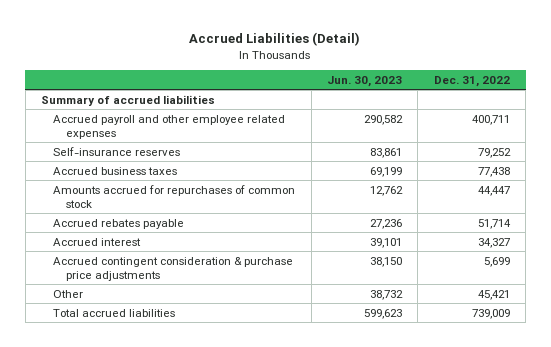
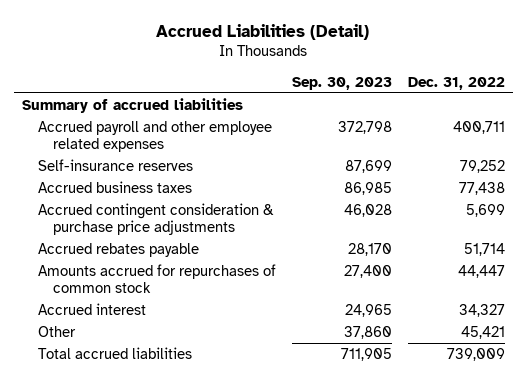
[327,75,403,87] Jun. 30, 2023 -> none
none -> [291,76,392,90] Sep. 30, 2023
[53,256,294,281] Accrued contingent consideration & purchase price adjustments -> [37,202,274,236] Accrued contingent consideration & purchase price adjustments
[53,184,296,208] Amounts accrued for repurchases of common stock -> [37,263,276,294] Amounts accrued for repurchases of common stock

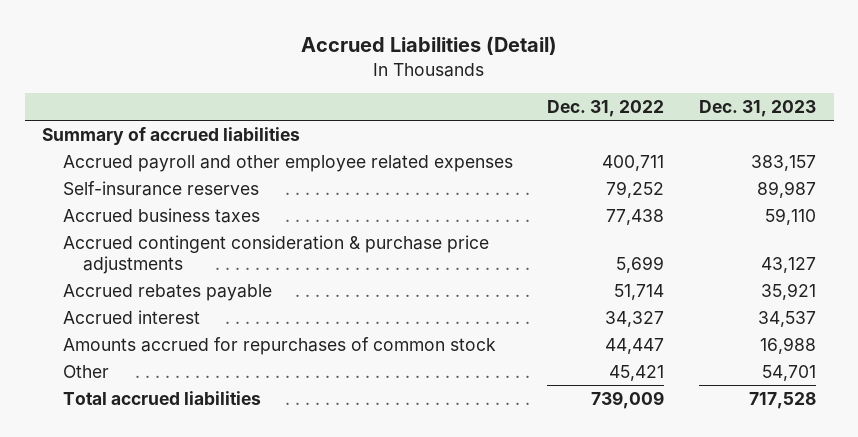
[291,76,392,90] Sep. 30, 2023 -> none
none -> [699,100,817,118] Dec. 31, 2023
[37,263,276,294] Amounts accrued for repurchases of common stock -> [62,336,496,355] Amounts accrued for repurchases of common stock

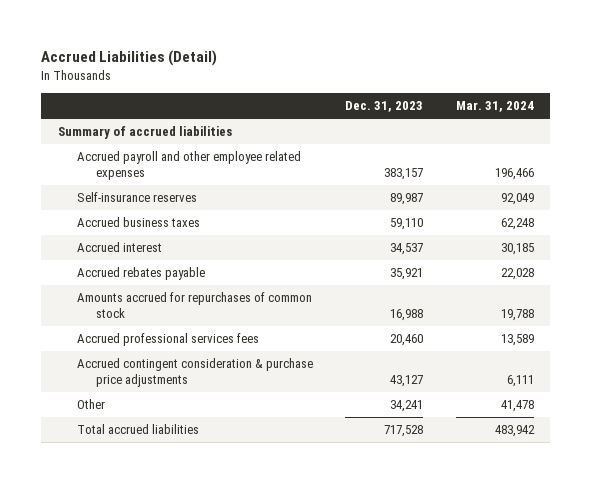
[547,100,665,118] Dec. 31, 2022 -> none
none -> [455,101,534,113] Mar. 31, 2024
[62,283,272,301] Accrued rebates payable -> [77,267,206,281] Accrued rebates payable
none -> [77,333,260,347] Accrued professional services fees
[62,234,489,274] Accrued contingent consideration & purchase price adjustments -> [77,358,314,388] Accrued contingent consideration & purchase price adjustments
[762,364,817,381] 54,701 -> [390,400,424,413] 34,241

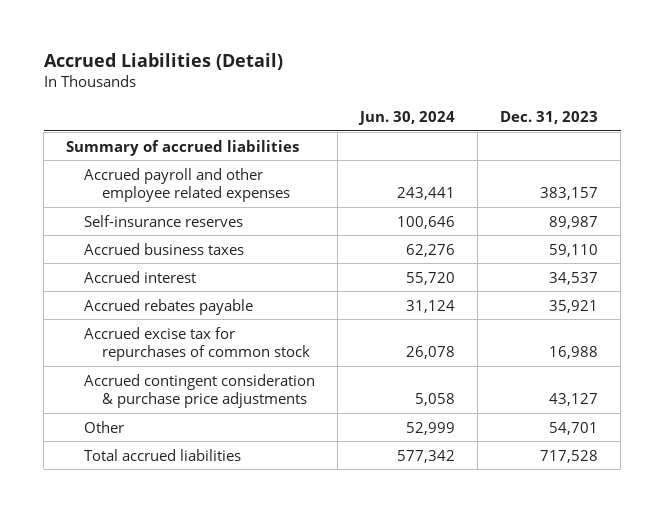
[455,101,534,113] Mar. 31, 2024 -> none
none -> [358,111,456,126] Jun. 30, 2024
[77,333,260,347] Accrued professional services fees -> none
[77,292,313,319] Amounts accrued for repurchases of common stock -> [84,326,311,361] Accrued excise tax for repurchases of common stock
[390,400,424,413] 34,241 -> [549,421,599,435] 54,701

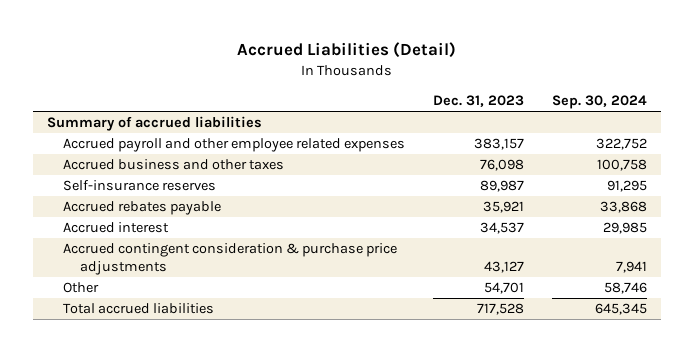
[358,111,456,126] Jun. 30, 2024 -> none
none -> [552,95,648,110] Sep. 30, 2024
none -> [63,159,285,171] Accrued business and other taxes
[84,242,245,255] Accrued business taxes -> none
[84,326,311,361] Accrued excise tax for repurchases of common stock -> none
[84,270,197,283] Accrued interest -> [63,222,170,234] Accrued interest

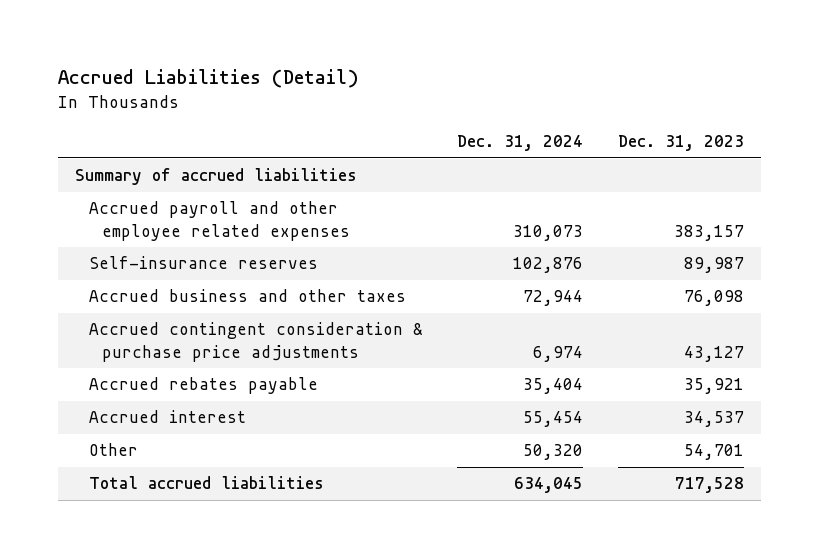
[552,95,648,110] Sep. 30, 2024 -> none
none -> [457,135,584,152] Dec. 31, 2024
[63,159,285,171] Accrued business and other taxes -> [88,289,406,303] Accrued business and other taxes
[63,243,398,275] Accrued contingent consideration & purchase price adjustments -> [88,322,423,362] Accrued contingent consideration & purchase price adjustments

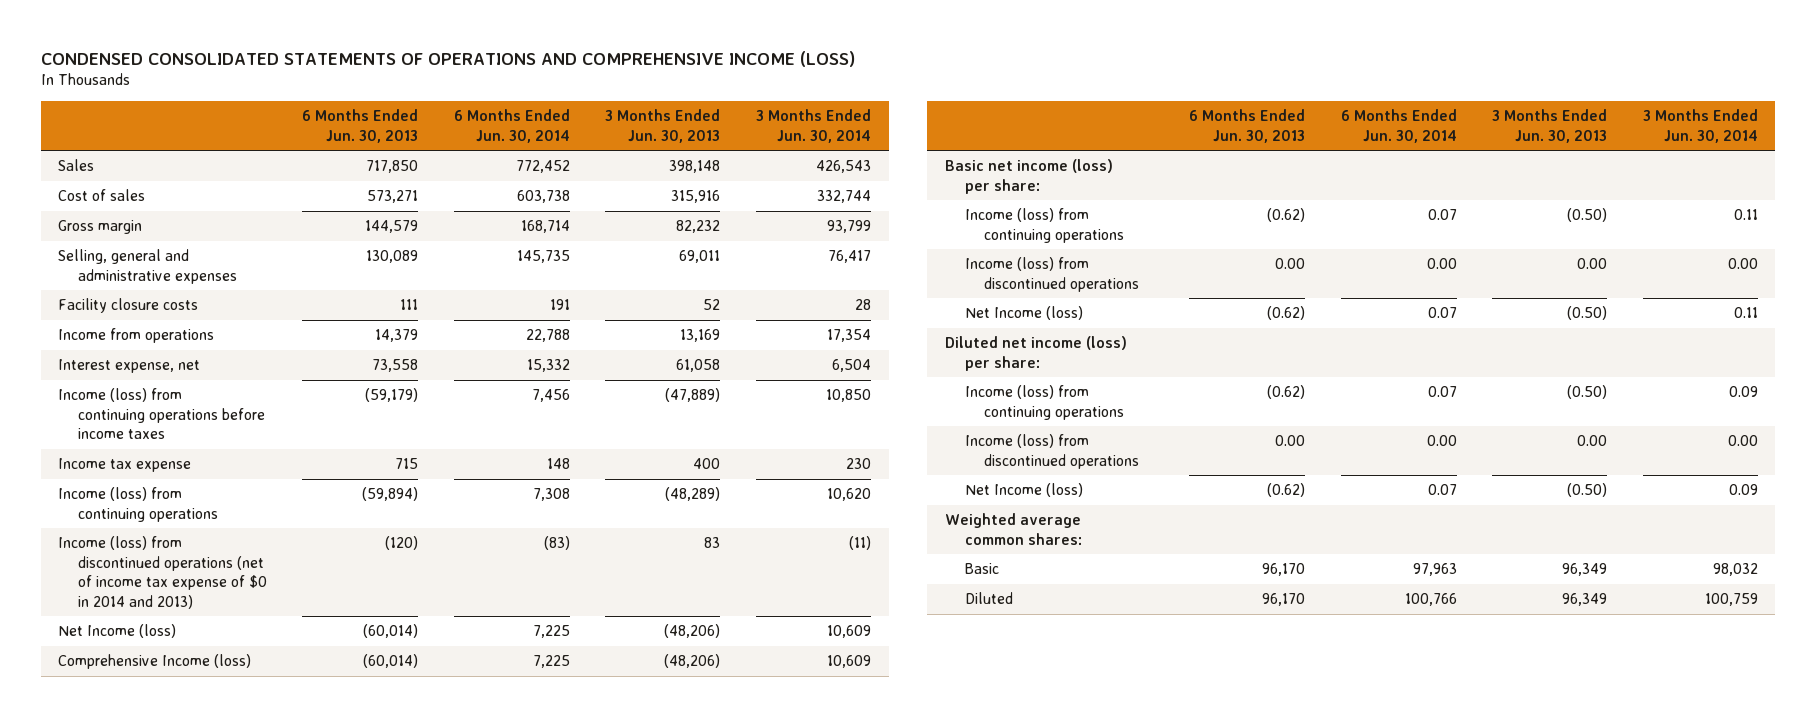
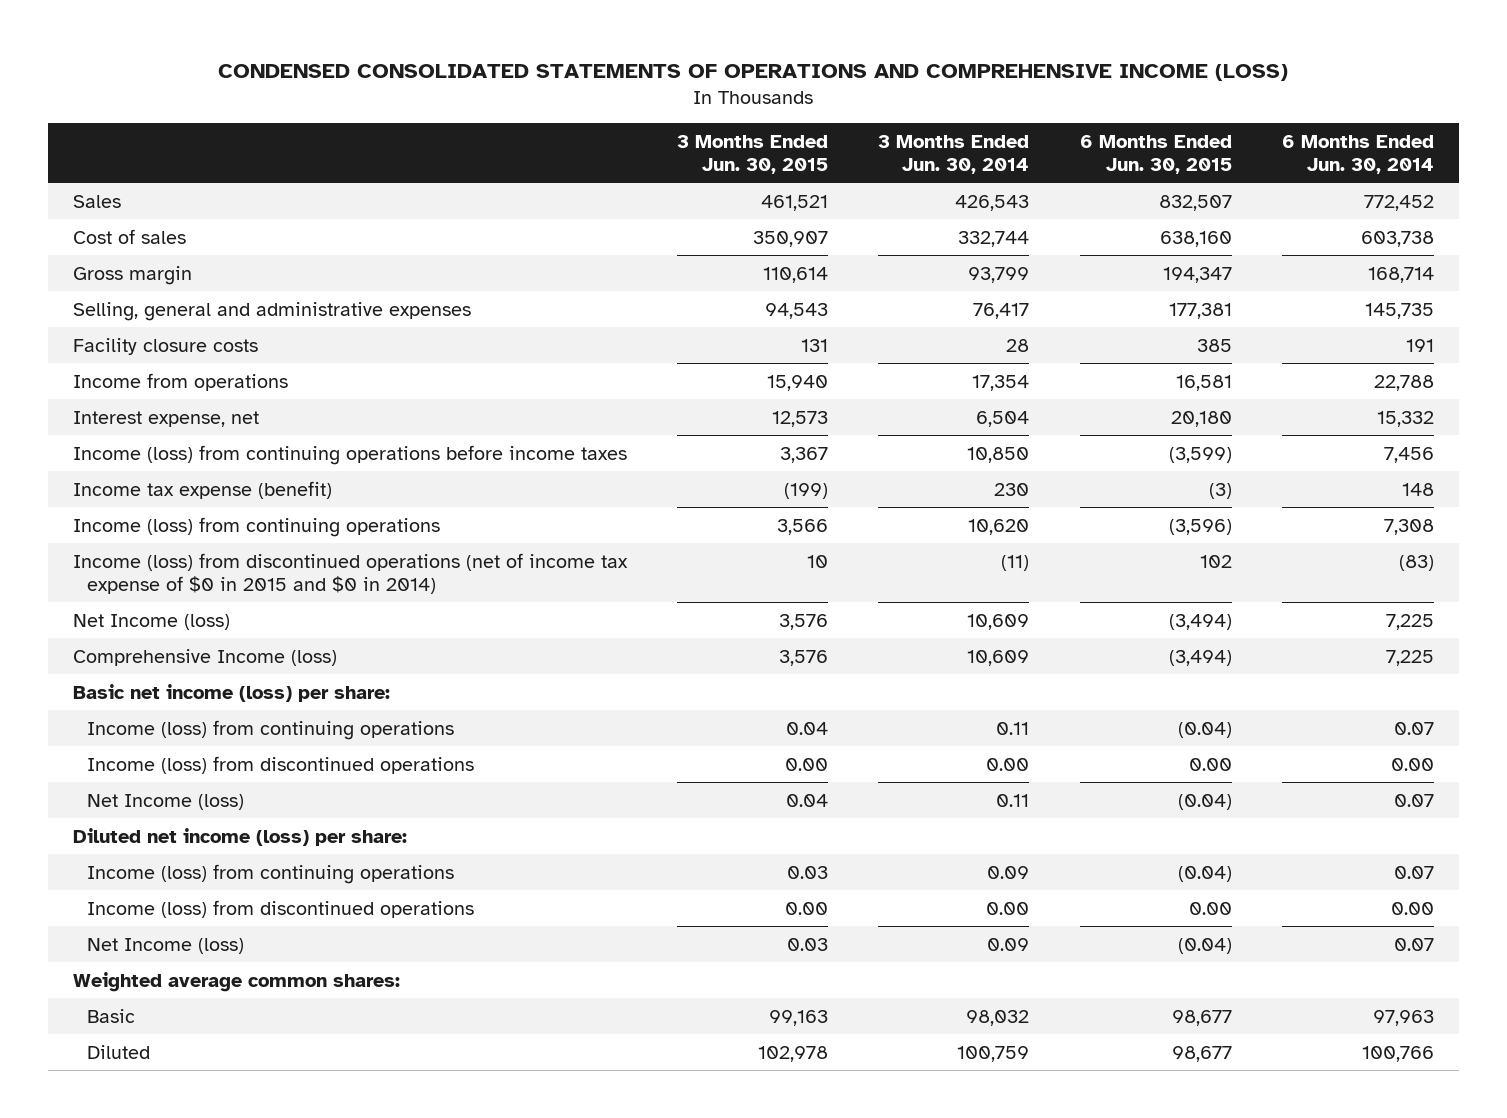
[302,109,419,143] 6 Months Ended Jun. 30, 2013 -> none
[605,109,721,143] 3 Months Ended Jun. 30, 2013 -> none
none -> [677,134,829,174] 3 Months Ended Jun. 30, 2015
none -> [1079,134,1232,174] 6 Months Ended Jun. 30, 2015
[58,458,192,473] Income tax expense -> [72,480,332,499] Income tax expense (benefit)
[58,536,267,609] Income (loss) from discontinued operations (net of income tax expense of $0 in 2014 and 2013) -> [72,552,628,594] Income (loss) from discontinued operations (net of income tax expense of $0 in 2015 and $0 in 2014)

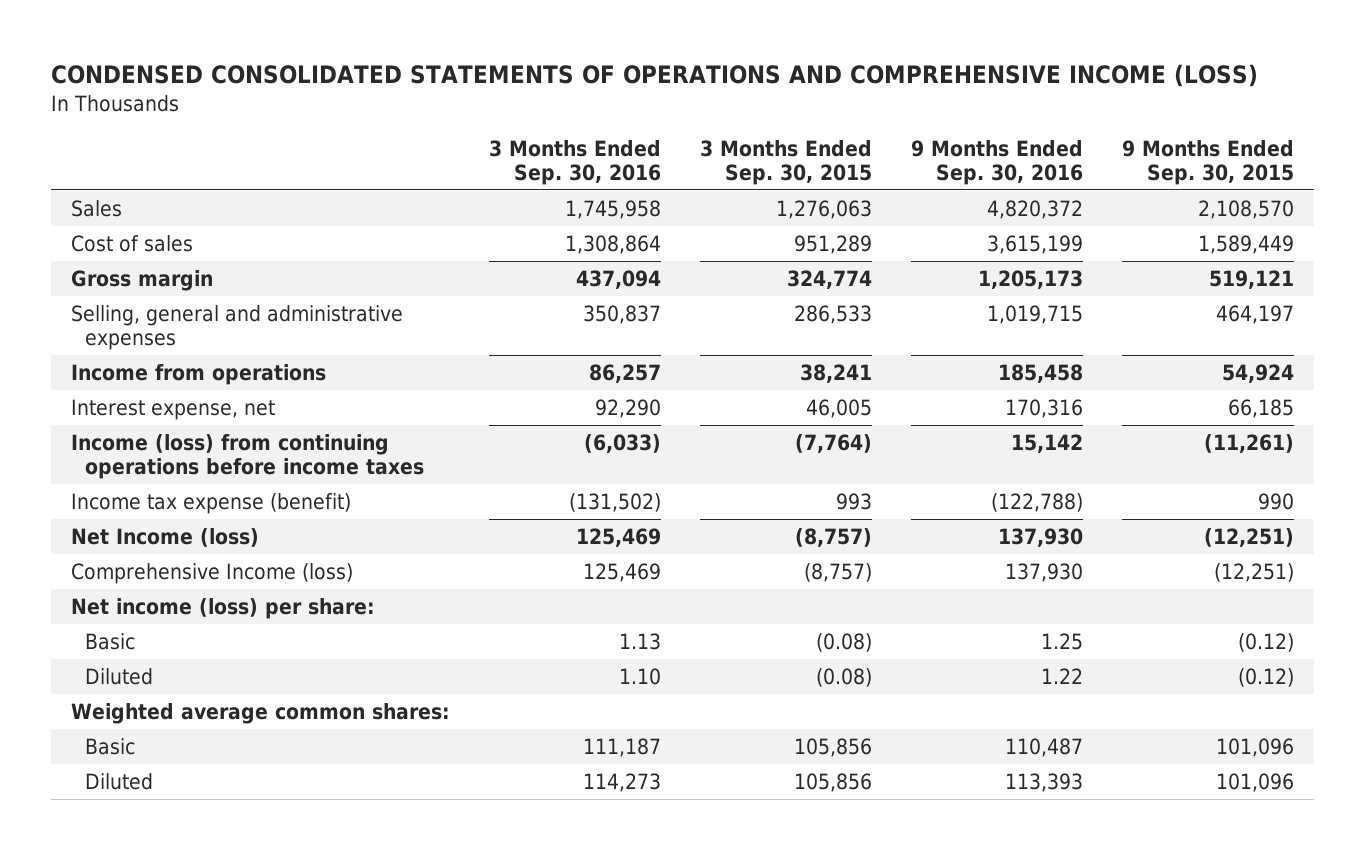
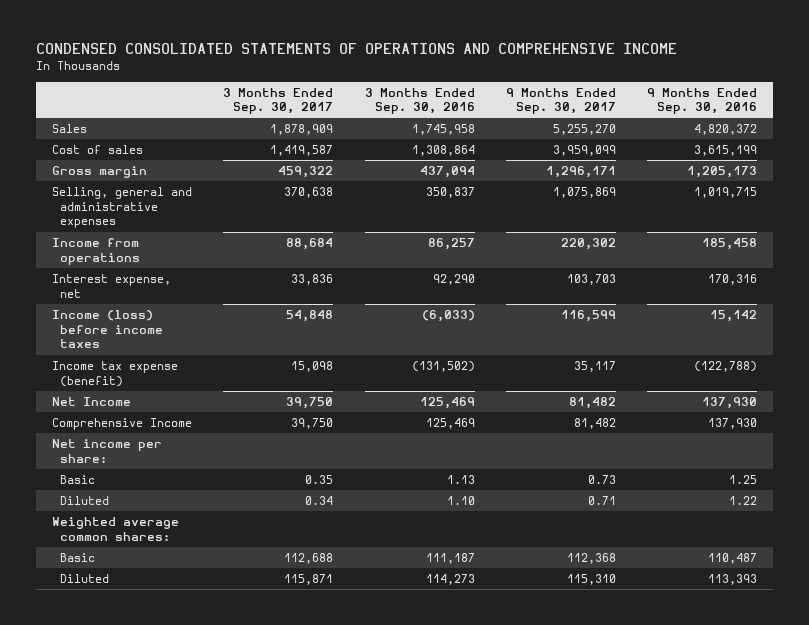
[51,63,1259,87] CONDENSED CONSOLIDATED STATEMENTS OF OPERATIONS AND COMPREHENSIVE INCOME (LOSS) -> [36,43,678,55] CONDENSED CONSOLIDATED STATEMENTS OF OPERATIONS AND COMPREHENSIVE INCOME
[700,139,873,185] 3 Months Ended Sep. 30, 2015 -> none
[1122,139,1295,185] 9 Months Ended Sep. 30, 2015 -> none
none -> [223,87,334,115] 3 Months Ended Sep. 30, 2017
none -> [505,87,616,115] 9 Months Ended Sep. 30, 2017
[70,434,425,479] Income (loss) from continuing operations before income taxes -> [52,309,164,349] Income (loss) before income taxes
[70,528,259,548] Net Income (loss) -> [52,396,132,406] Net Income
[70,563,353,585] Comprehensive Income (loss) -> [52,417,193,430] Comprehensive Income
[70,598,375,620] Net income (loss) per share: -> [52,438,163,463] Net income per share:

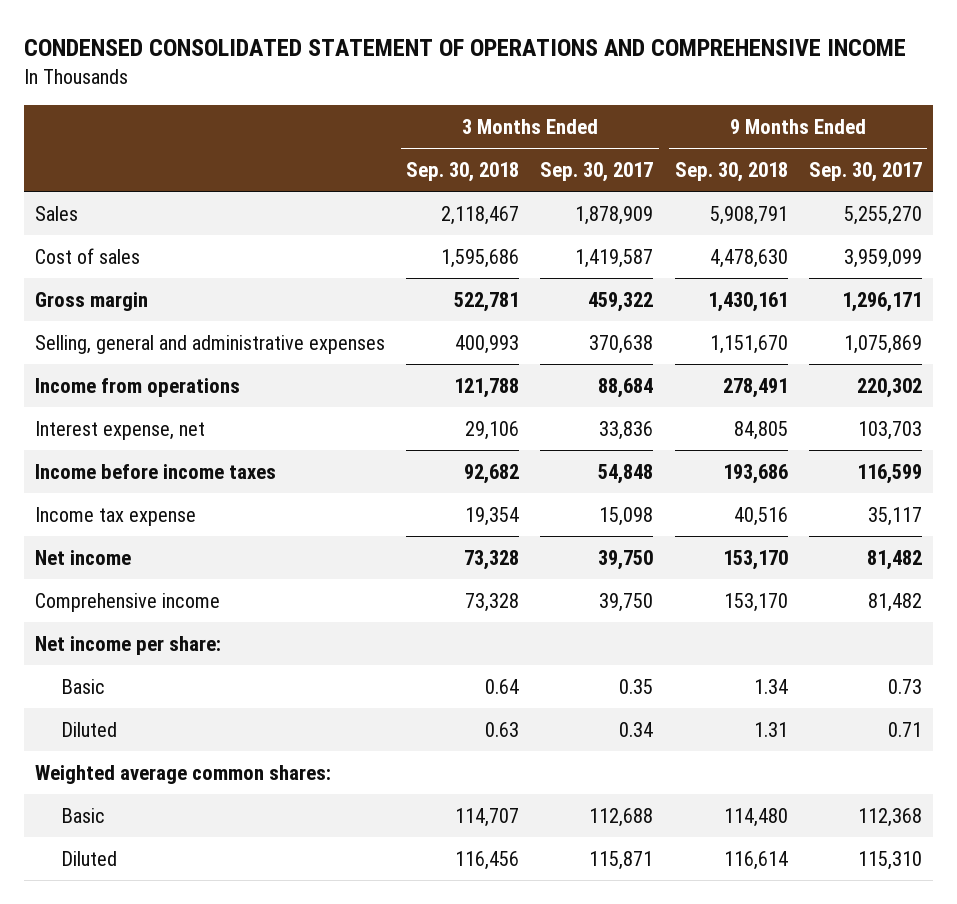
[36,43,678,55] CONDENSED CONSOLIDATED STATEMENTS OF OPERATIONS AND COMPREHENSIVE INCOME -> [24,39,907,57] CONDENSED CONSOLIDATED STATEMENT OF OPERATIONS AND COMPREHENSIVE INCOME
[364,87,475,115] 3 Months Ended Sep. 30, 2016 -> none
[646,87,757,115] 9 Months Ended Sep. 30, 2016 -> none
none -> [406,162,520,183] Sep. 30, 2018
none -> [674,162,788,183] Sep. 30, 2018
[52,309,164,349] Income (loss) before income taxes -> [35,463,277,479] Income before income taxes
[52,360,179,387] Income tax expense (benefit) -> [35,506,197,526] Income tax expense
[52,396,132,406] Net Income -> [35,549,132,565] Net income
[52,417,193,430] Comprehensive Income -> [35,592,221,612] Comprehensive income

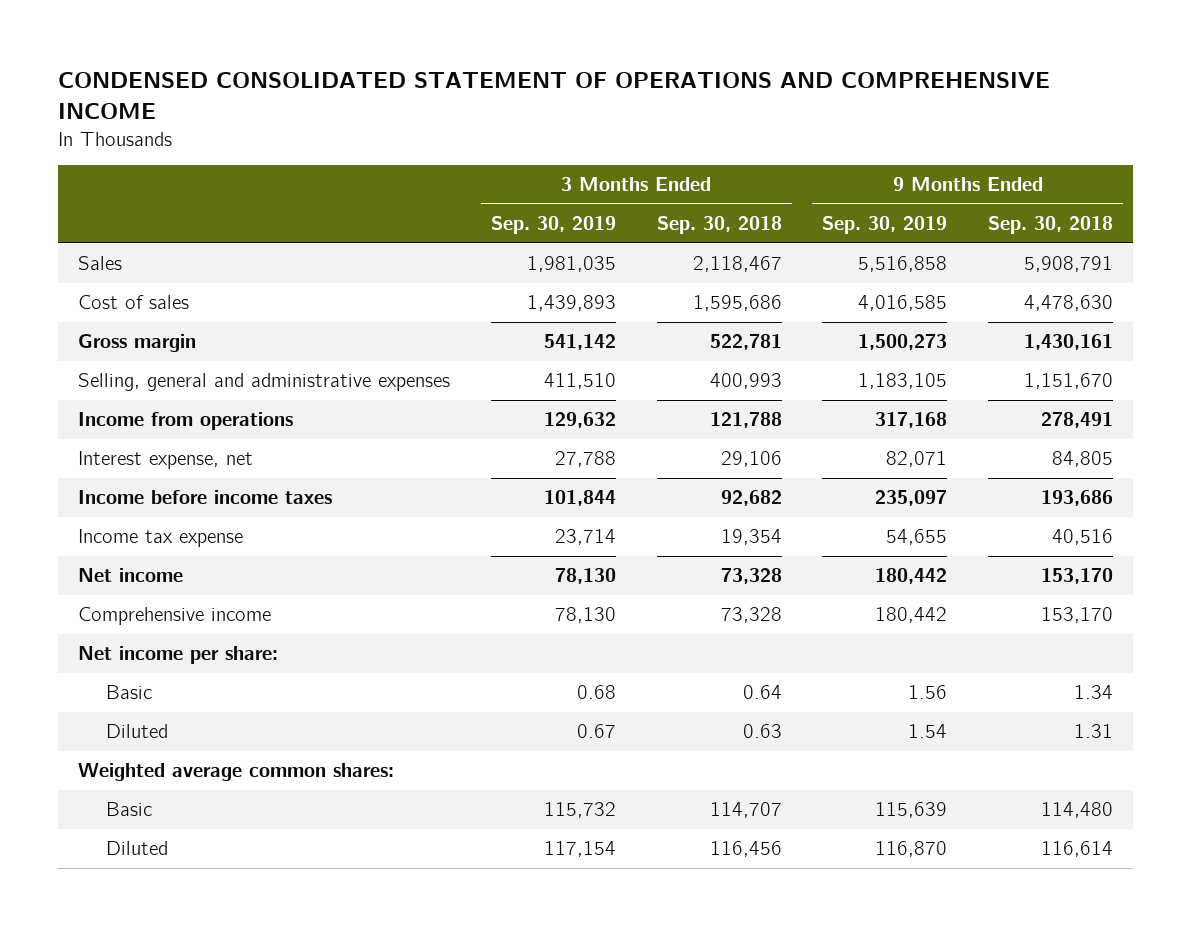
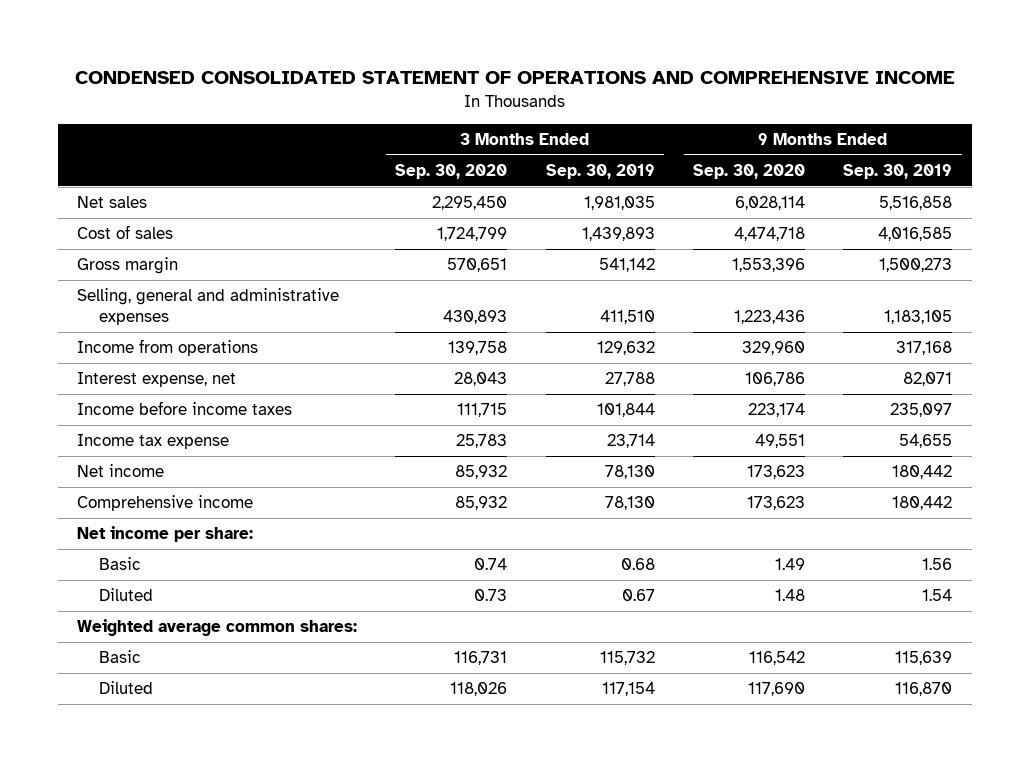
[656,216,782,235] Sep. 30, 2018 -> none
[987,216,1113,235] Sep. 30, 2018 -> none
none -> [395,163,508,179] Sep. 30, 2020
none -> [693,163,806,179] Sep. 30, 2020
[78,256,123,271] Sales -> [77,196,148,209] Net sales

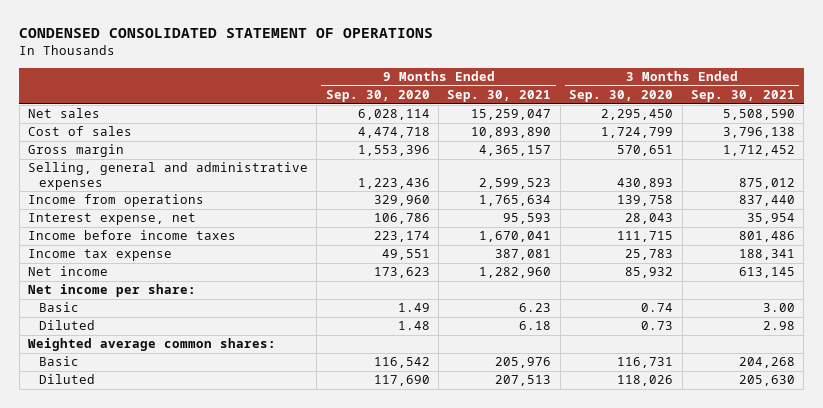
[74,71,955,85] CONDENSED CONSOLIDATED STATEMENT OF OPERATIONS AND COMPREHENSIVE INCOME -> [19,28,434,39] CONDENSED CONSOLIDATED STATEMENT OF OPERATIONS
[545,163,655,179] Sep. 30, 2019 -> none
[843,163,953,179] Sep. 30, 2019 -> none
none -> [447,90,552,103] Sep. 30, 2021
none -> [691,90,796,103] Sep. 30, 2021
[77,495,254,512] Comprehensive income -> none

